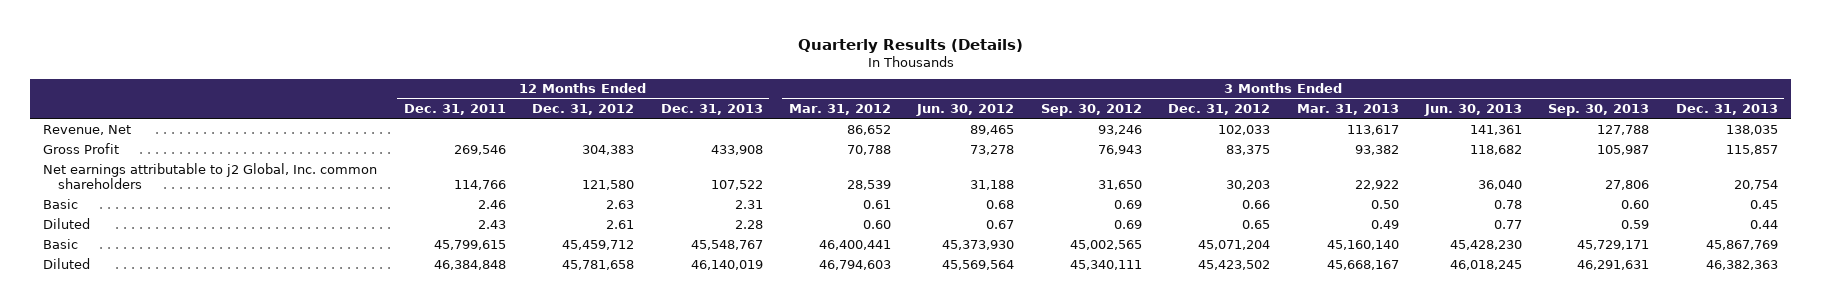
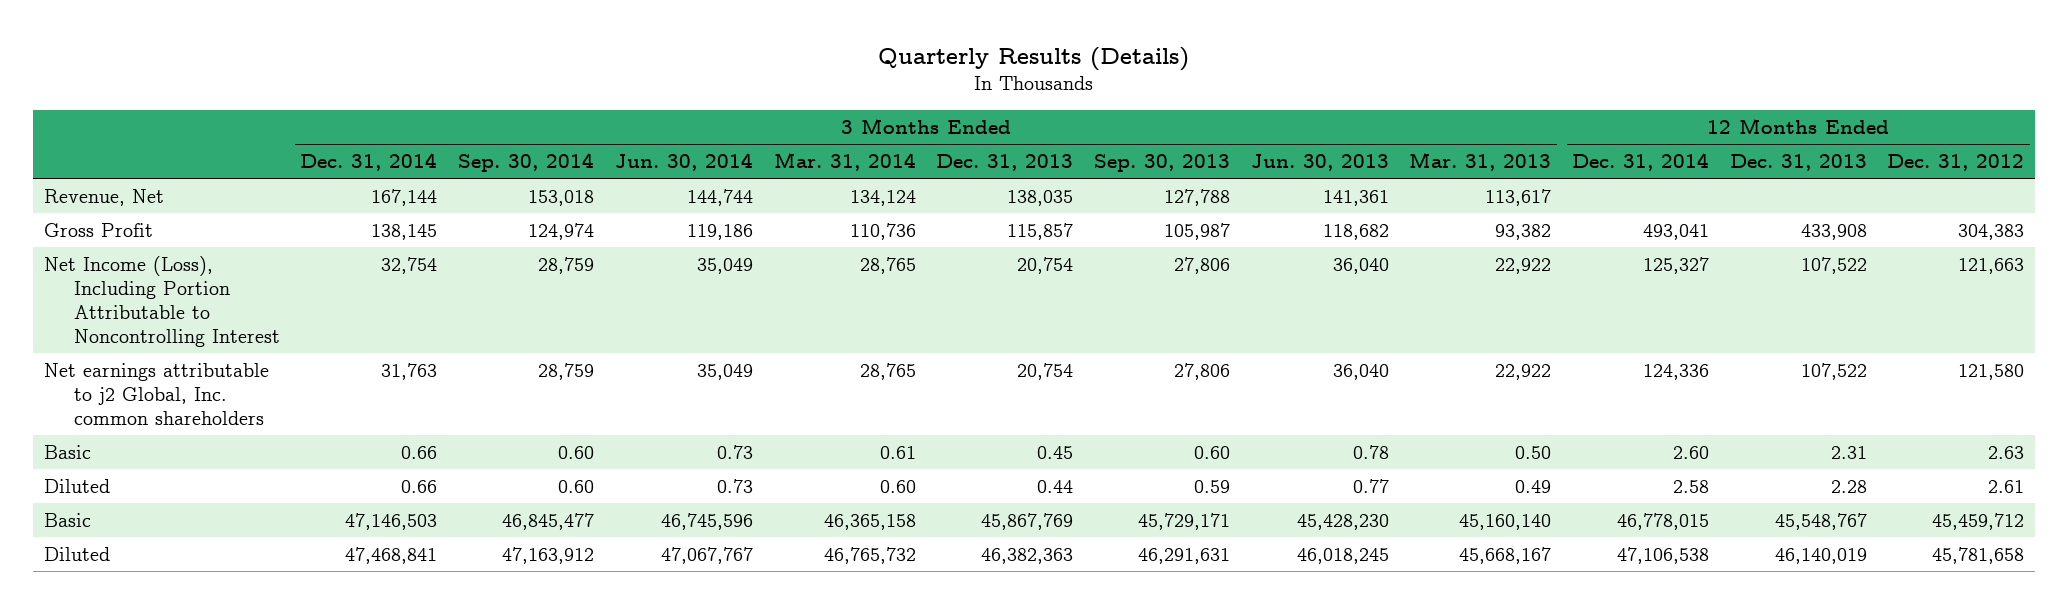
[403,104,506,116] Dec. 31, 2011 -> none
[788,104,891,116] Mar. 31, 2012 -> none
[916,104,1015,117] Jun. 30, 2012 -> none
[1040,104,1142,117] Sep. 30, 2012 -> none
[1168,104,1271,116] Dec. 31, 2012 -> none
none -> [300,152,438,171] Dec. 31, 2014
none -> [458,152,595,172] Sep. 30, 2014
none -> [614,152,753,171] Jun. 30, 2014
none -> [773,151,916,171] Mar. 31, 2014
none -> [1572,152,1710,171] Dec. 31, 2014
none -> [43,255,280,347] Net Income (Loss), Including Portion Attributable to Noncontrolling Interest

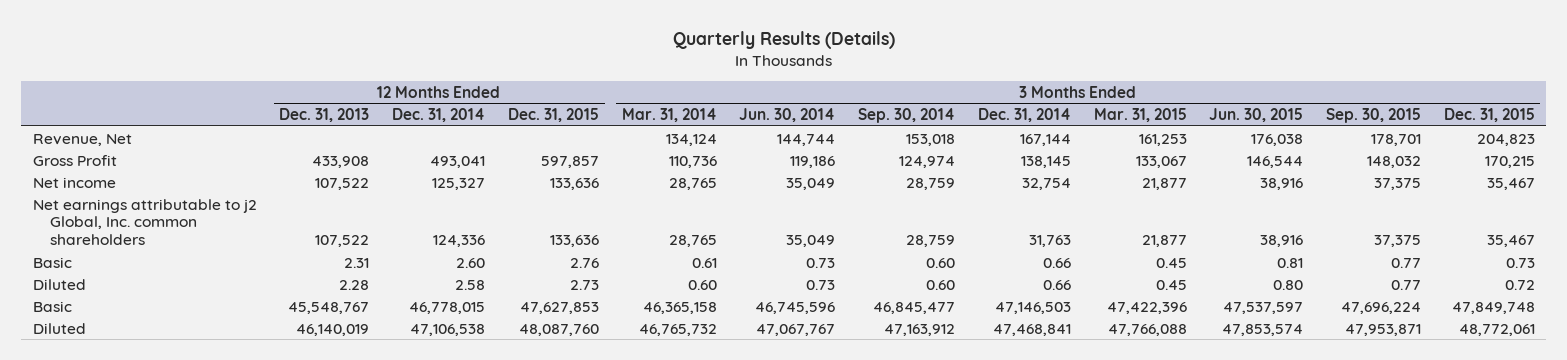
[936,153,1074,171] Dec. 31, 2013 -> none
[1093,153,1230,172] Sep. 30, 2013 -> none
[1250,153,1389,171] Jun. 30, 2013 -> none
[1409,151,1552,171] Mar. 31, 2013 -> none
[1887,153,2025,171] Dec. 31, 2012 -> none
none -> [507,107,599,122] Dec. 31, 2015
none -> [1093,107,1187,122] Mar. 31, 2015
none -> [1209,107,1304,122] Jun. 30, 2015
none -> [1325,107,1421,123] Sep. 30, 2015
none -> [1443,107,1535,122] Dec. 31, 2015
[43,255,280,347] Net Income (Loss), Including Portion Attributable to Noncontrolling Interest -> [32,176,116,188] Net income

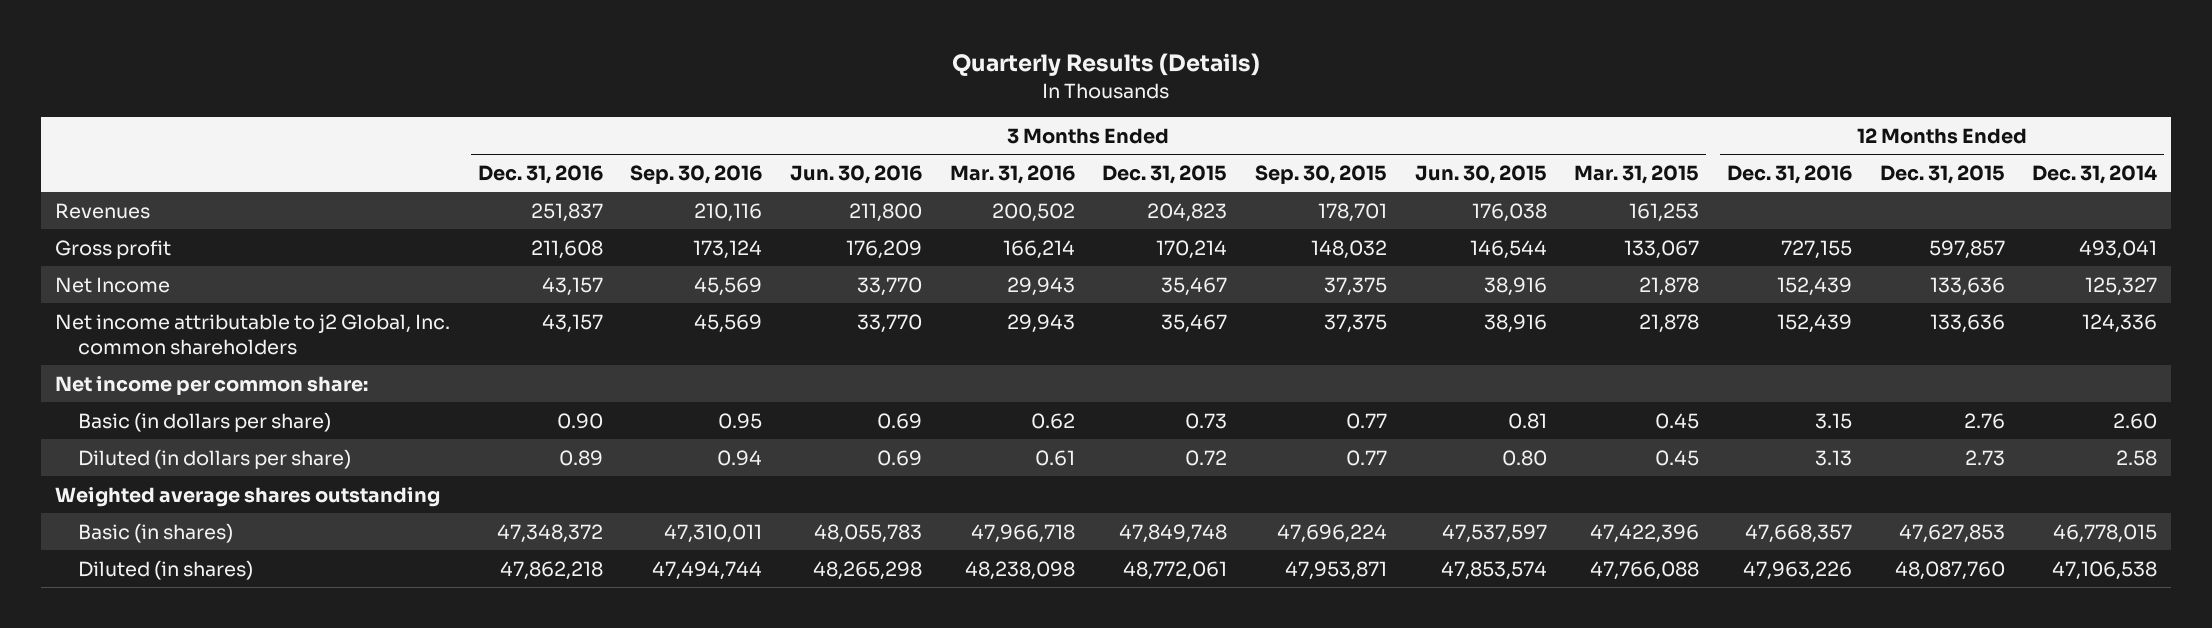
[279,107,370,122] Dec. 31, 2013 -> none
[621,107,717,122] Mar. 31, 2014 -> none
[739,107,836,122] Jun. 30, 2014 -> none
[858,107,956,123] Sep. 30, 2014 -> none
[977,107,1071,122] Dec. 31, 2014 -> none
none -> [477,164,603,184] Dec. 31, 2016
none -> [630,164,763,184] Sep. 30, 2016
none -> [789,164,922,184] Jun. 30, 2016
none -> [949,164,1075,184] Mar. 31, 2016
none -> [1726,164,1852,184] Dec. 31, 2016
[32,133,132,146] Revenue, Net -> [54,202,150,219] Revenues
[32,154,117,166] Gross Profit -> [54,239,171,259] Gross profit
[1484,155,1535,168] 170,215 -> [1156,239,1228,259] 170,214
[32,176,116,188] Net income -> [54,276,170,293] Net Income
[1141,177,1187,190] 21,877 -> [1639,276,1700,296] 21,878
[32,198,257,246] Net earnings attributable to j2 Global, Inc. common shareholders -> [54,313,450,355] Net income attributable to j2 Global, Inc. common shareholders
[1141,235,1187,248] 21,877 -> [1639,313,1700,333] 21,878
none -> [54,375,368,395] Net income per common share:
[32,256,72,268] Basic -> [77,411,331,432] Basic (in dollars per share)
[32,278,86,290] Diluted -> [77,448,351,469] Diluted (in dollars per share)
none -> [54,486,440,507] Weighted average shares outstanding
[32,300,72,312] Basic -> [77,522,233,543] Basic (in shares)
[32,322,86,334] Diluted -> [77,559,253,580] Diluted (in shares)

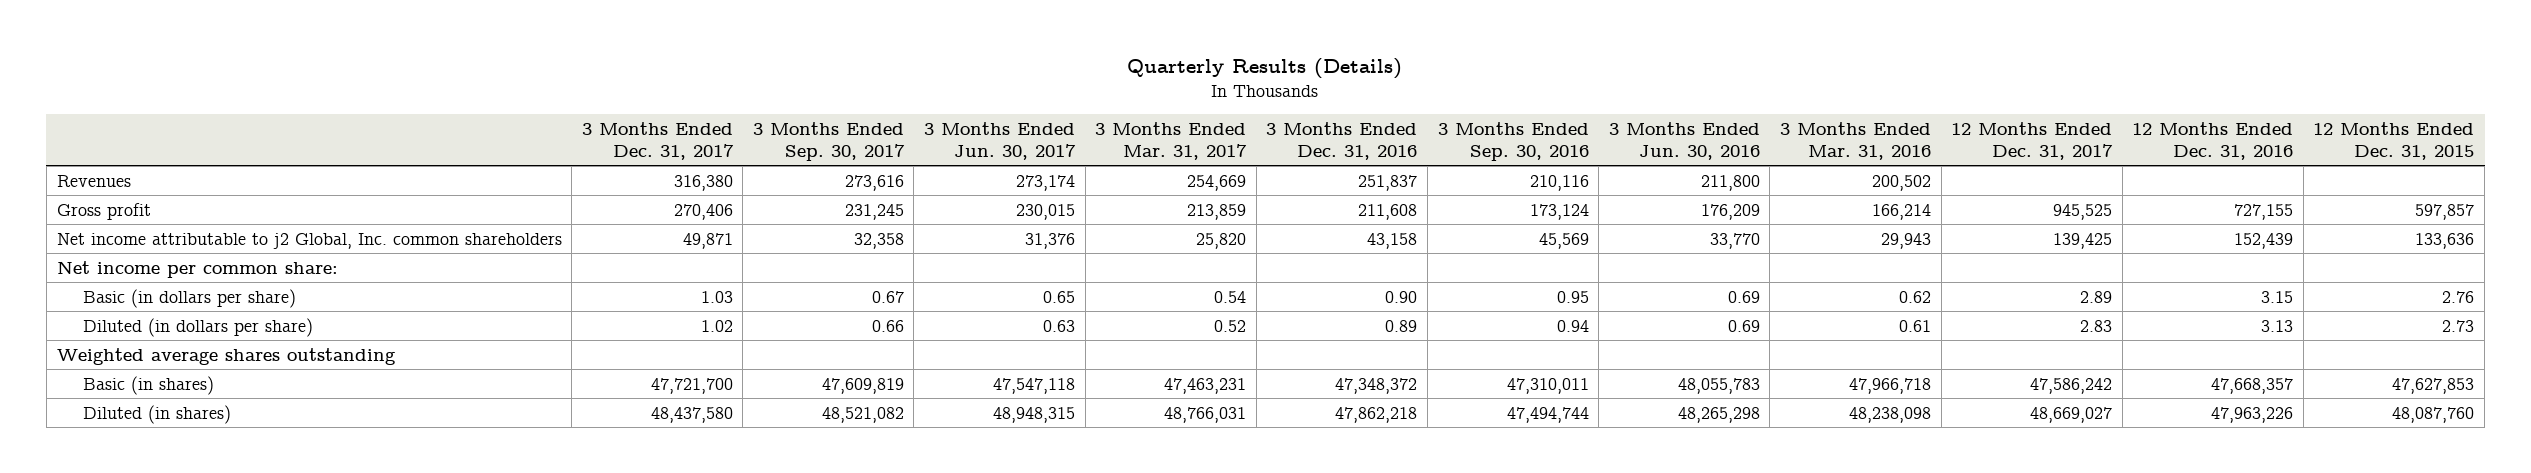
[1102,164,1228,184] Dec. 31, 2015 -> none
[1254,164,1387,184] Sep. 30, 2015 -> none
[1414,164,1547,184] Jun. 30, 2015 -> none
[1574,164,1700,184] Mar. 31, 2015 -> none
[2032,164,2158,184] Dec. 31, 2014 -> none
none -> [581,122,734,160] 3 Months Ended Dec. 31, 2017
none -> [752,122,905,161] 3 Months Ended Sep. 30, 2017
none -> [924,122,1077,160] 3 Months Ended Jun. 30, 2017
none -> [1095,122,1248,160] 3 Months Ended Mar. 31, 2017
none -> [1951,122,2114,160] 12 Months Ended Dec. 31, 2017
[54,276,170,293] Net Income -> none
[541,313,603,333] 43,157 -> [1367,232,1418,249] 43,158

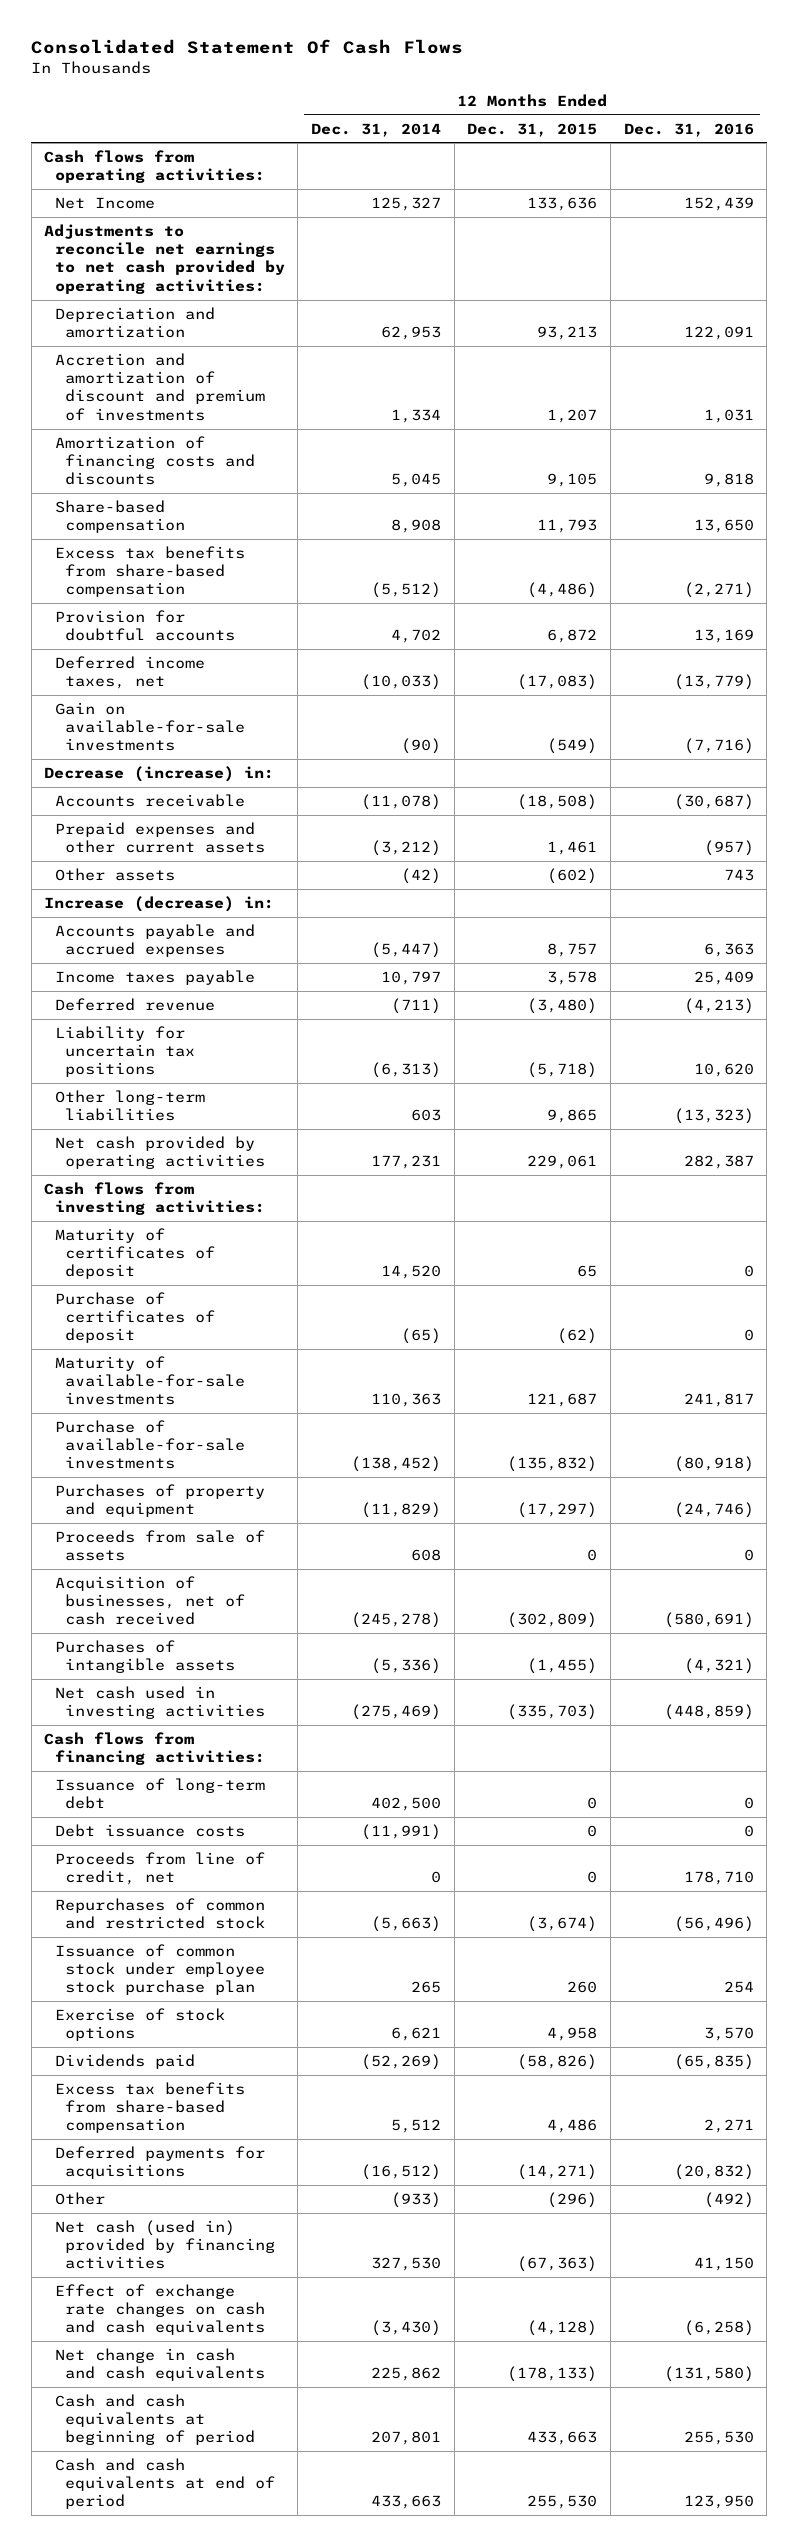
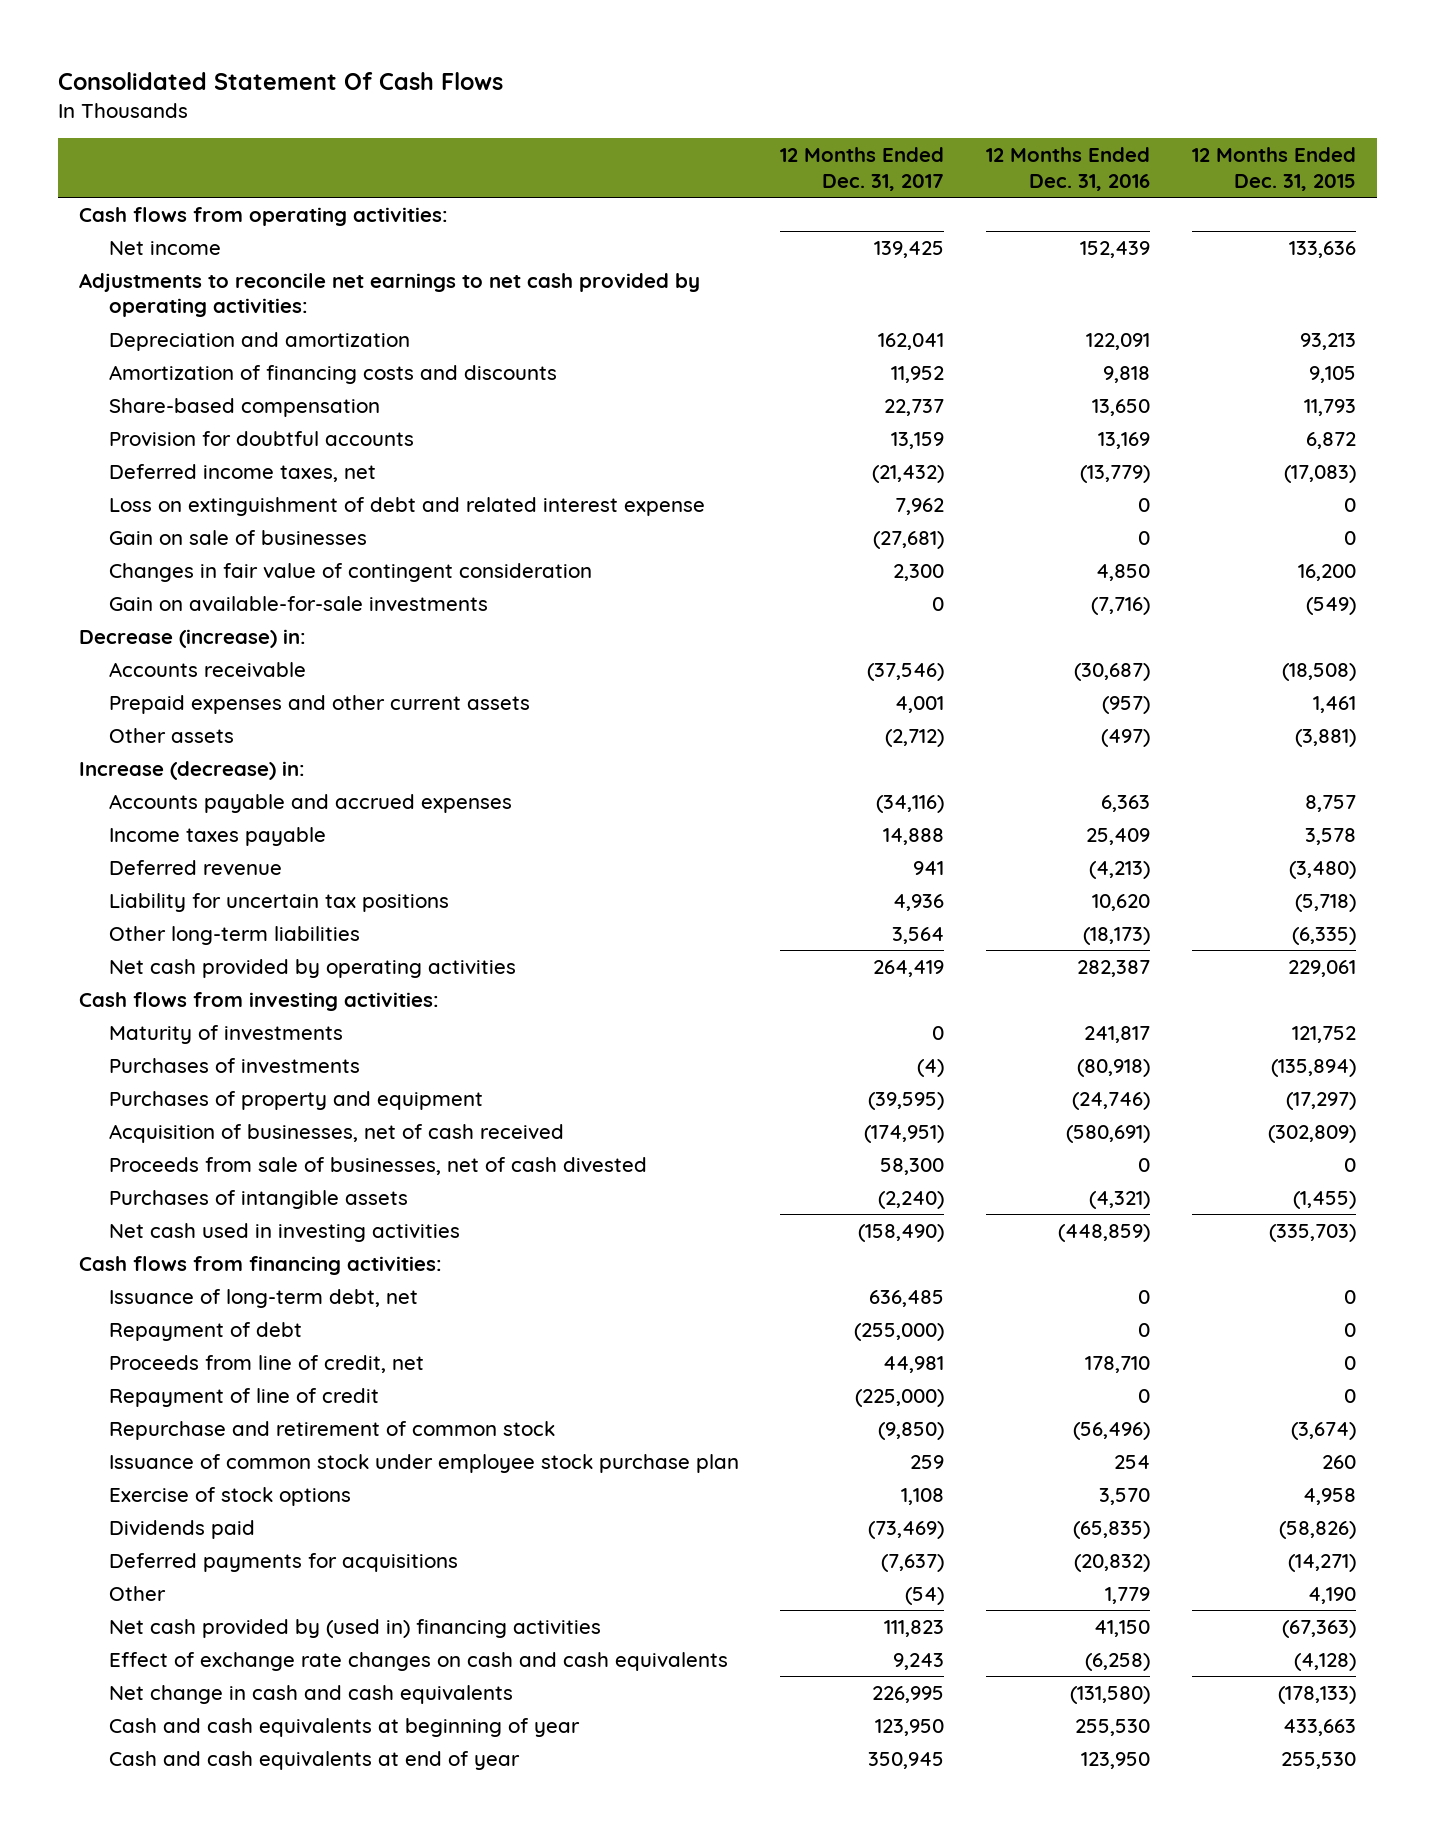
[310,122,441,137] Dec. 31, 2014 -> none
none -> [780,147,945,191] 12 Months Ended Dec. 31, 2017
[54,196,155,209] Net Income -> [108,240,221,255] Net income
[54,352,266,421] Accretion and amortization of discount and premium of investments -> none
[54,545,245,598] Excess tax benefits from share-based compensation -> none
none -> [108,496,705,516] Loss on extinguishment of debt and related interest expense
none -> [108,529,367,545] Gain on sale of businesses
none -> [108,562,592,582] Changes in fair value of contingent consideration
[547,867,598,884] (602) -> [1295,728,1357,747] (3,881)
[723,868,754,881] 743 -> [1101,728,1151,747] (497)
[547,1109,598,1124] 9,865 -> [1292,926,1357,945] (6,335)
[673,1108,754,1125] (13,323) -> [1083,926,1151,945] (18,173)
[54,1227,216,1280] Maturity of certificates of deposit -> none
[54,1291,216,1344] Purchase of certificates of deposit -> none
[54,1419,246,1470] Purchase of available-for-sale investments -> none
[54,1355,246,1406] Maturity of available-for-sale investments -> [108,1024,343,1044] Maturity of investments
[527,1393,598,1408] 121,687 -> [1292,1025,1357,1043] 121,752
none -> [108,1057,360,1073] Purchases of investments
[54,1529,265,1562] Proceeds from sale of assets -> none
none -> [108,1156,647,1175] Proceeds from sale of businesses, net of cash divested
[54,1823,245,1837] Debt issuance costs -> none
[54,1777,265,1810] Issuance of long-term debt -> [108,1288,418,1308] Issuance of long-term debt, net
none -> [108,1321,302,1341] Repayment of debt
none -> [108,1387,379,1407] Repayment of line of credit
[54,1897,266,1930] Repurchases of common and restricted stock -> [108,1420,555,1440] Repurchase and retirement of common stock
[54,2081,245,2134] Excess tax benefits from share-based compensation -> none
[547,2191,598,2208] (296) -> [1308,1586,1357,1604] 4,190
[703,2191,754,2208] (492) -> [1105,1586,1151,1604] 1,779
[54,2219,276,2270] Net cash (used in) provided by financing activities -> [108,1618,601,1638] Net cash provided by (used in) financing activities
[54,2393,256,2446] Cash and cash equivalents at beginning of period -> [108,1717,580,1737] Cash and cash equivalents at beginning of year
[54,2457,276,2510] Cash and cash equivalents at end of period -> [108,1750,520,1770] Cash and cash equivalents at end of year

